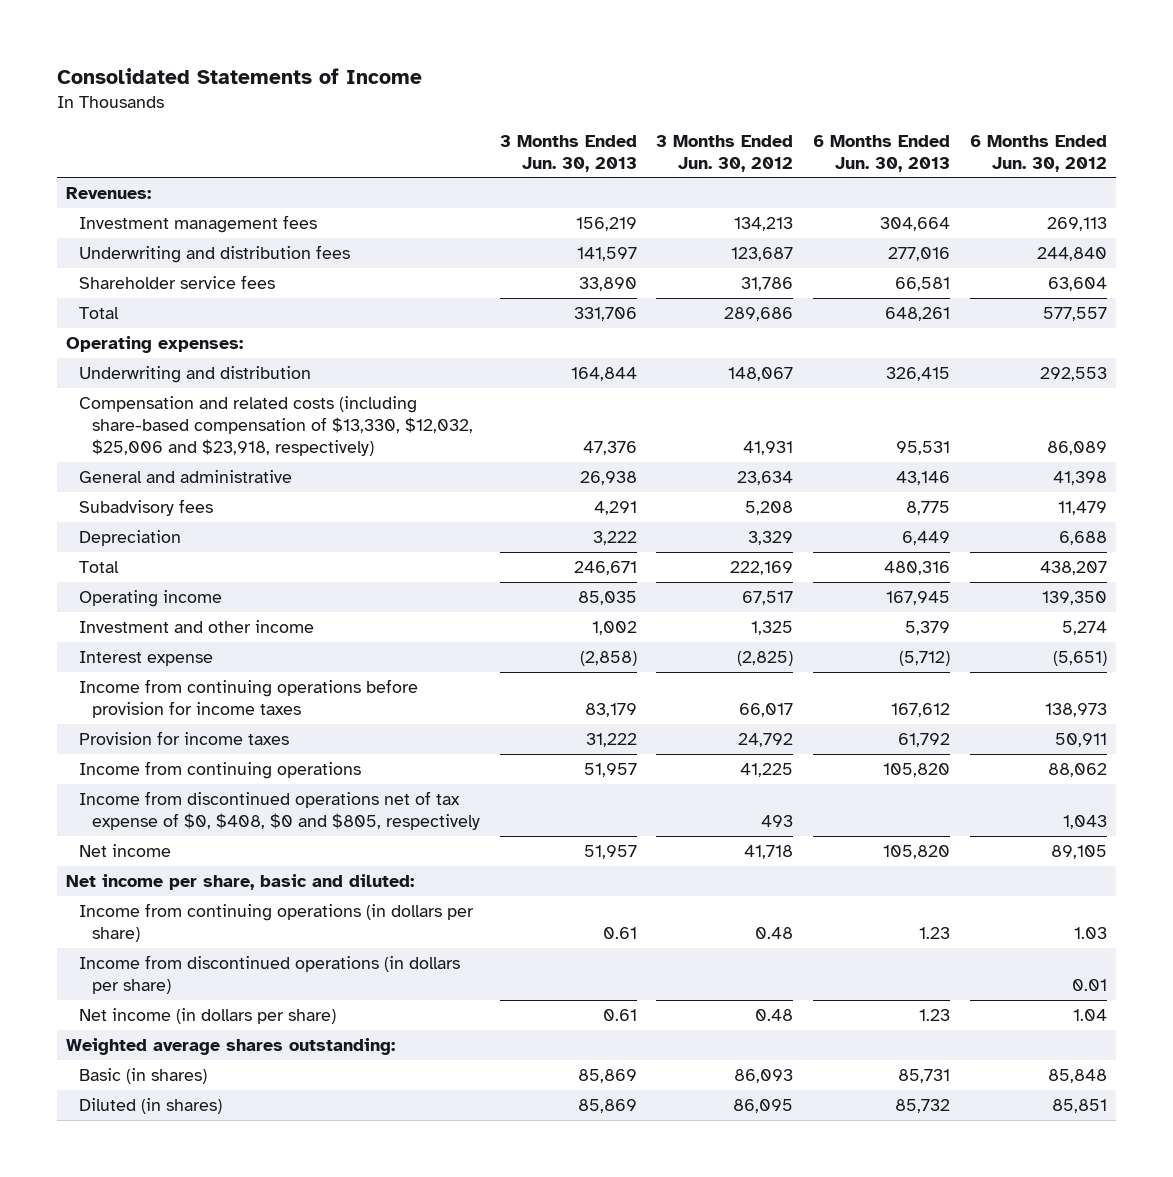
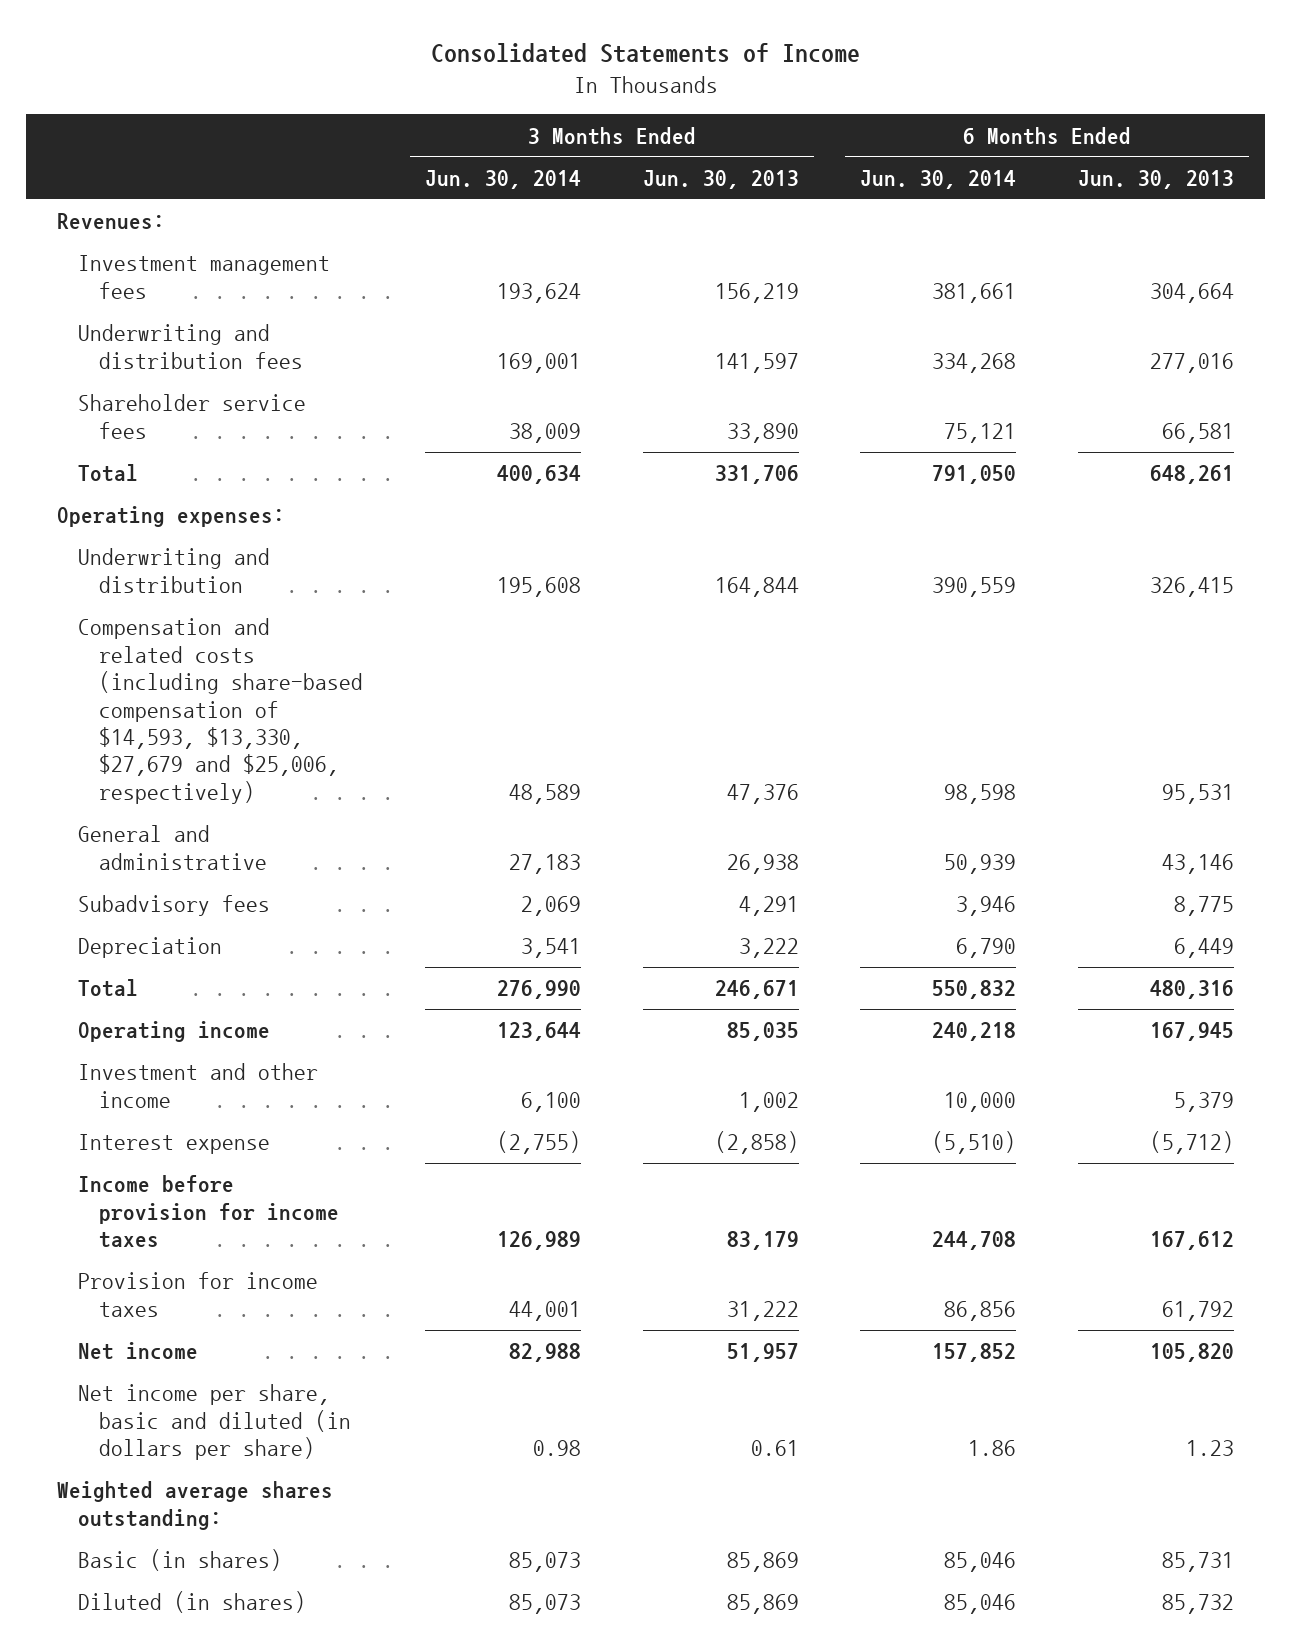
[656,134,794,172] 3 Months Ended Jun. 30, 2012 -> none
[969,134,1107,172] 6 Months Ended Jun. 30, 2012 -> none
none -> [424,169,581,189] Jun. 30, 2014
none -> [860,169,1017,189] Jun. 30, 2014
[79,395,474,456] Compensation and related costs (including share-based compensation of $13,330, $12,032, $25,006 and $23,918, respectively) -> [78,618,364,804] Compensation and related costs (including share-based compensation of $14,593, $13,330, $27,679 and $25,006, respectively)
[79,678,419,718] Income from continuing operations before provision for income taxes -> [78,1175,340,1249] Income before provision for income taxes
[79,760,362,779] Income from continuing operations -> none
[79,790,481,830] Income from discontinued operations net of tax expense of $0, $408, $0 and $805, respectively -> none
[66,873,415,890] Net income per share, basic and diluted: -> none
[79,902,475,942] Income from continuing operations (in dollars per share) -> none
[79,954,461,994] Income from discontinued operations (in dollars per share) -> none
[79,1007,337,1024] Net income (in dollars per share) -> [78,1384,352,1461] Net income per share, basic and diluted (in dollars per share)

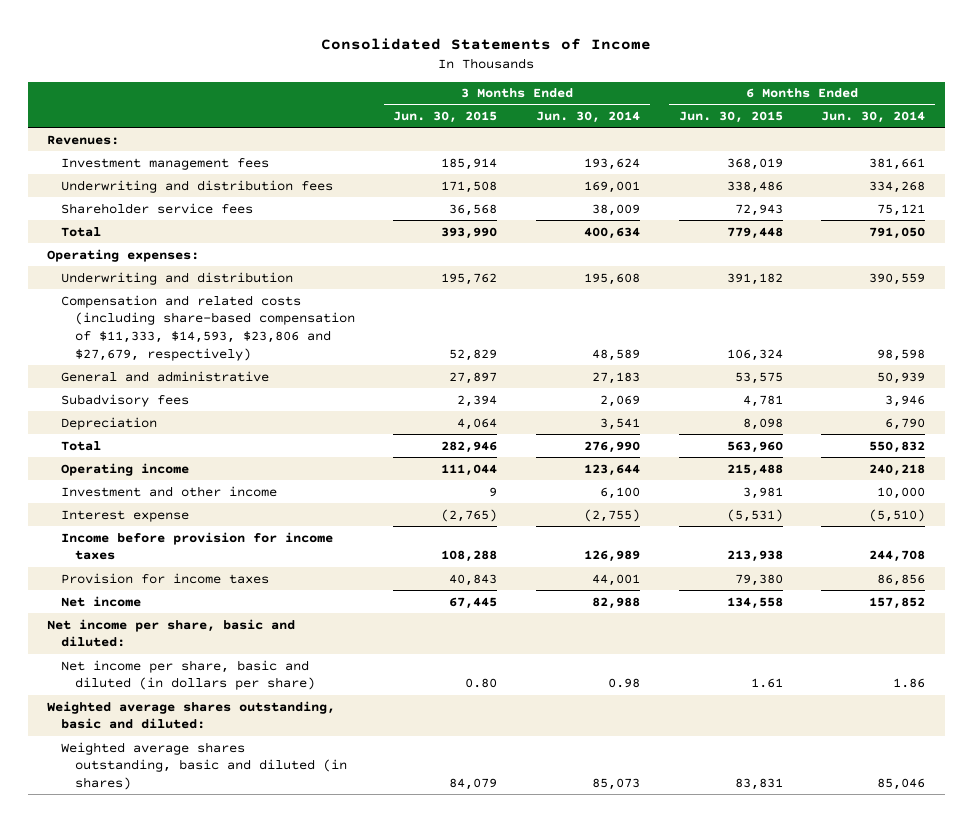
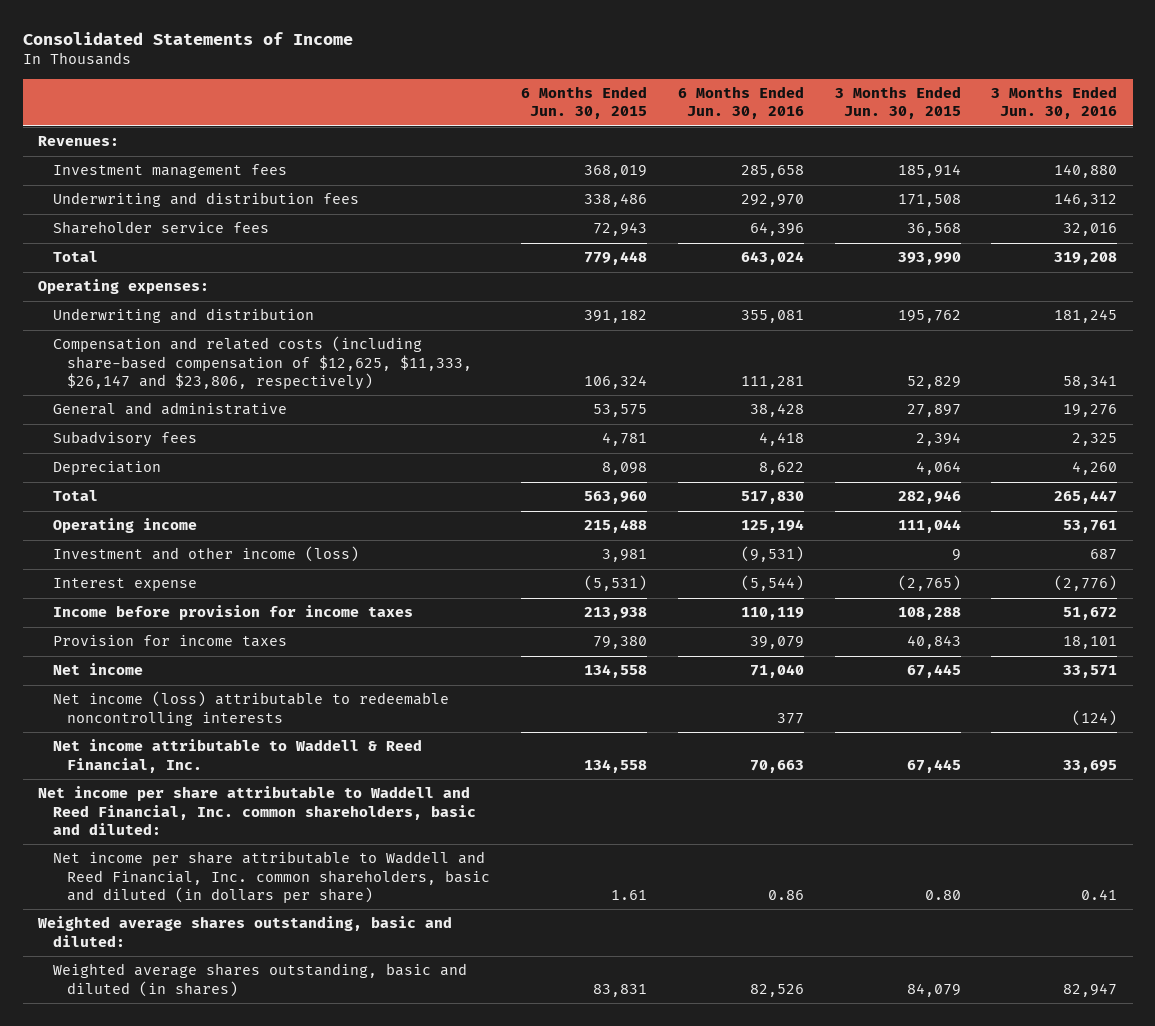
[535,111,640,124] Jun. 30, 2014 -> none
[821,111,926,124] Jun. 30, 2014 -> none
none -> [677,85,804,120] 6 Months Ended Jun. 30, 2016
none -> [991,85,1118,120] 3 Months Ended Jun. 30, 2016
[60,294,355,361] Compensation and related costs (including share-based compensation of $11,333, $14,593, $23,806 and $27,679, respectively) -> [52,336,473,391] Compensation and related costs (including share-based compensation of $12,625, $11,333, $26,147 and $23,806, respectively)
[60,485,277,497] Investment and other income -> [52,546,359,563] Investment and other income (loss)
none -> [52,691,449,726] Net income (loss) attributable to redeemable noncontrolling interests
none -> [52,739,422,773] Net income attributable to Waddell & Reed Financial, Inc.
[46,618,295,648] Net income per share, basic and diluted: -> [38,786,476,836] Net income per share attributable to Waddell and Reed Financial, Inc. common shareholders, basic and diluted:
[60,659,315,691] Net income per share, basic and diluted (in dollars per share) -> [52,851,491,904] Net income per share attributable to Waddell and Reed Financial, Inc. common shareholders, basic and diluted (in dollars per share)

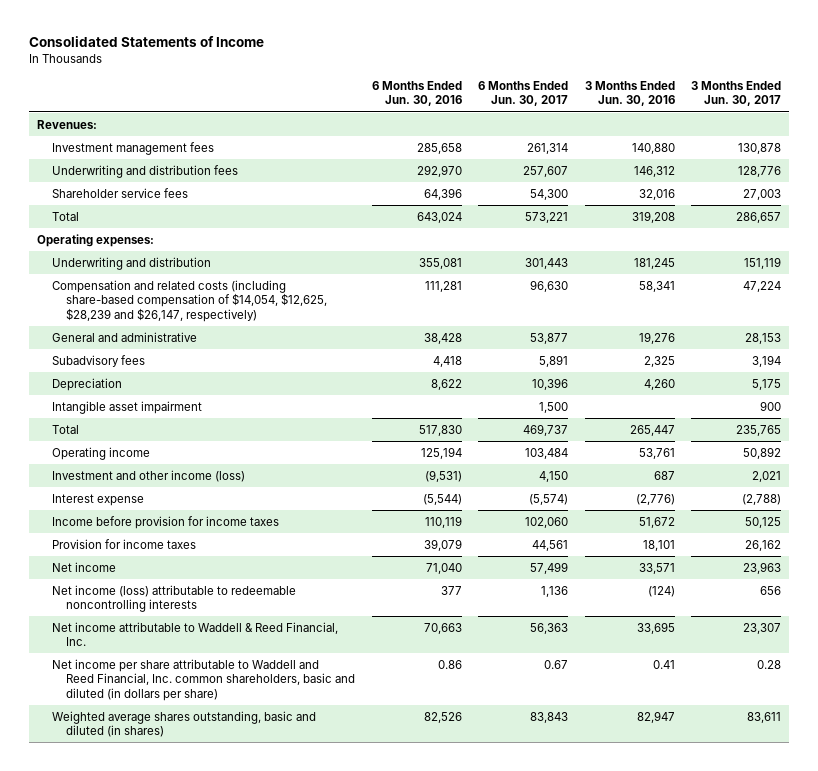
[521,85,648,120] 6 Months Ended Jun. 30, 2015 -> none
[834,85,961,120] 3 Months Ended Jun. 30, 2015 -> none
none -> [478,80,569,107] 6 Months Ended Jun. 30, 2017
none -> [691,80,782,107] 3 Months Ended Jun. 30, 2017
[52,336,473,391] Compensation and related costs (including share-based compensation of $12,625, $11,333, $26,147 and $23,806, respectively) -> [51,279,328,322] Compensation and related costs (including share-based compensation of $14,054, $12,625, $28,239 and $26,147, respectively)
none -> [51,400,202,414] Intangible asset impairment
[38,786,476,836] Net income per share attributable to Waddell and Reed Financial, Inc. common shareholders, basic and diluted: -> none
[37,916,453,947] Weighted average shares outstanding, basic and diluted: -> none

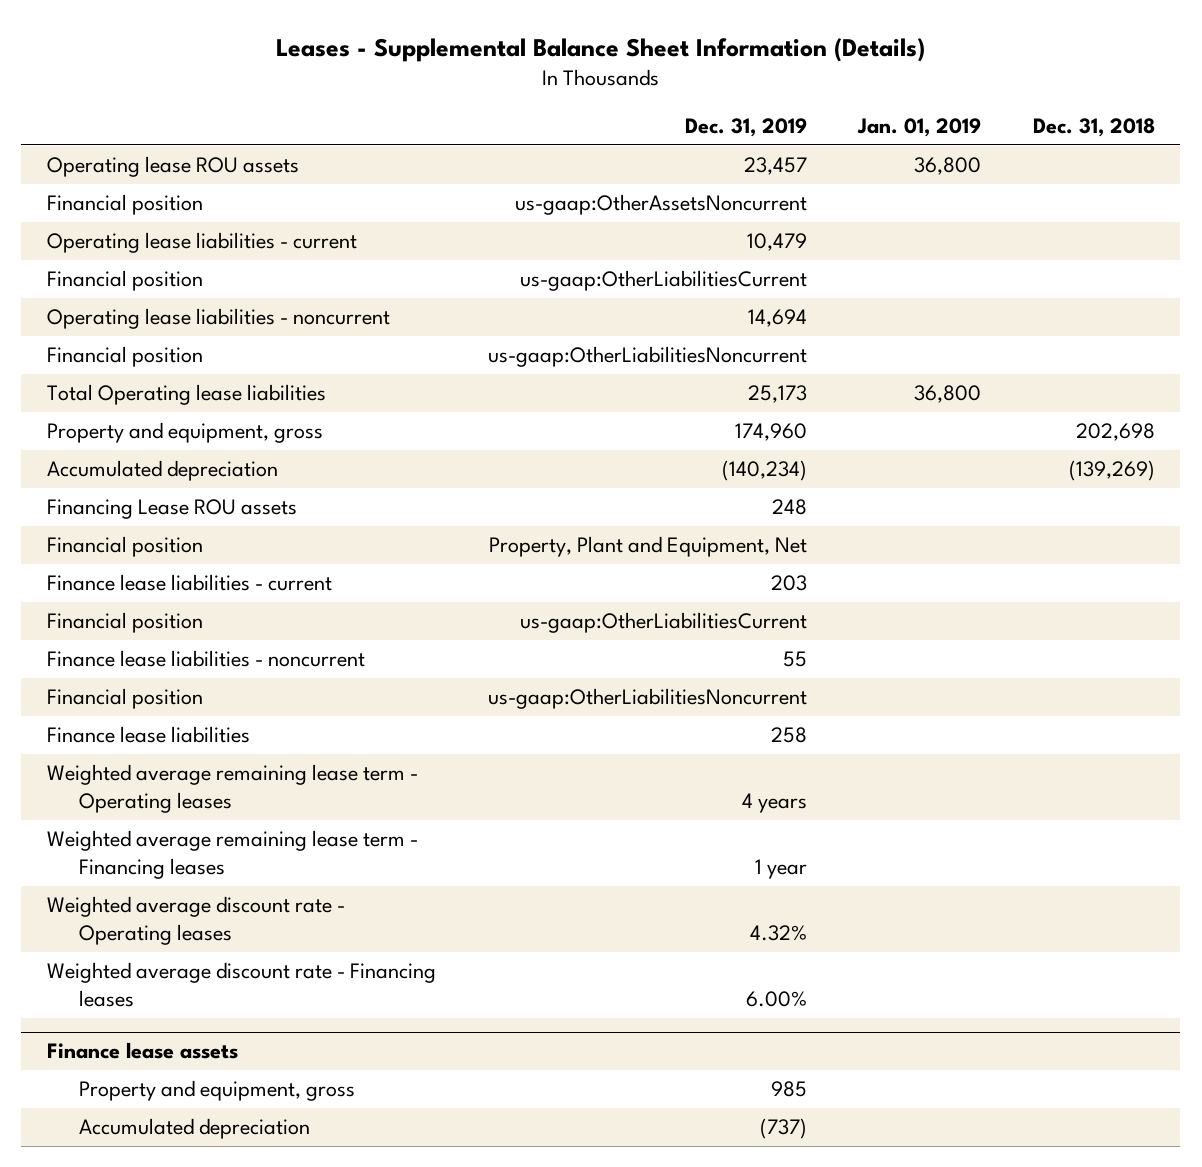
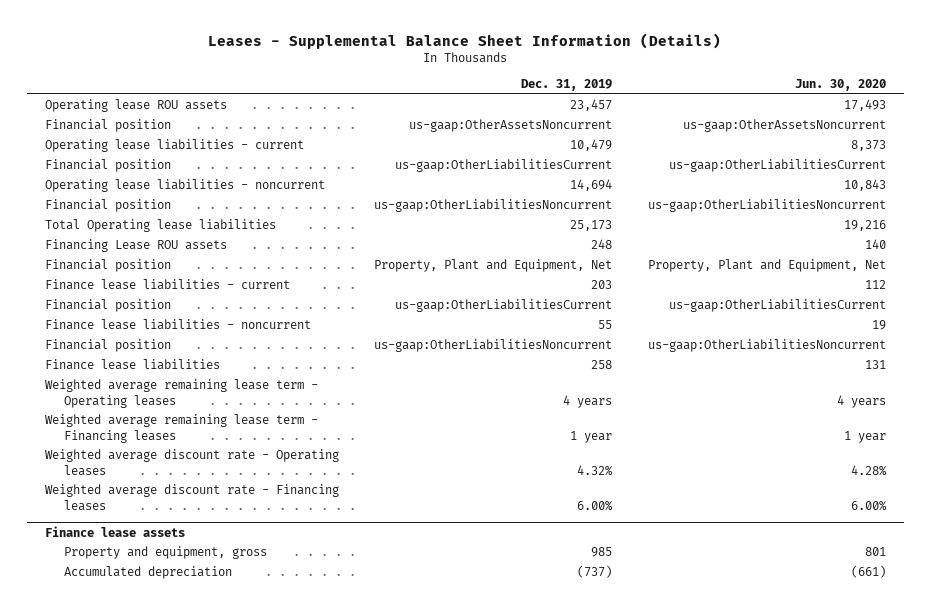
[857,118,982,138] Jan. 01, 2019 -> none
[1032,118,1155,138] Dec. 31, 2018 -> none
none -> [794,79,886,92] Jun. 30, 2020
[47,422,324,444] Property and equipment, gross -> none
[47,460,279,482] Accumulated depreciation -> none

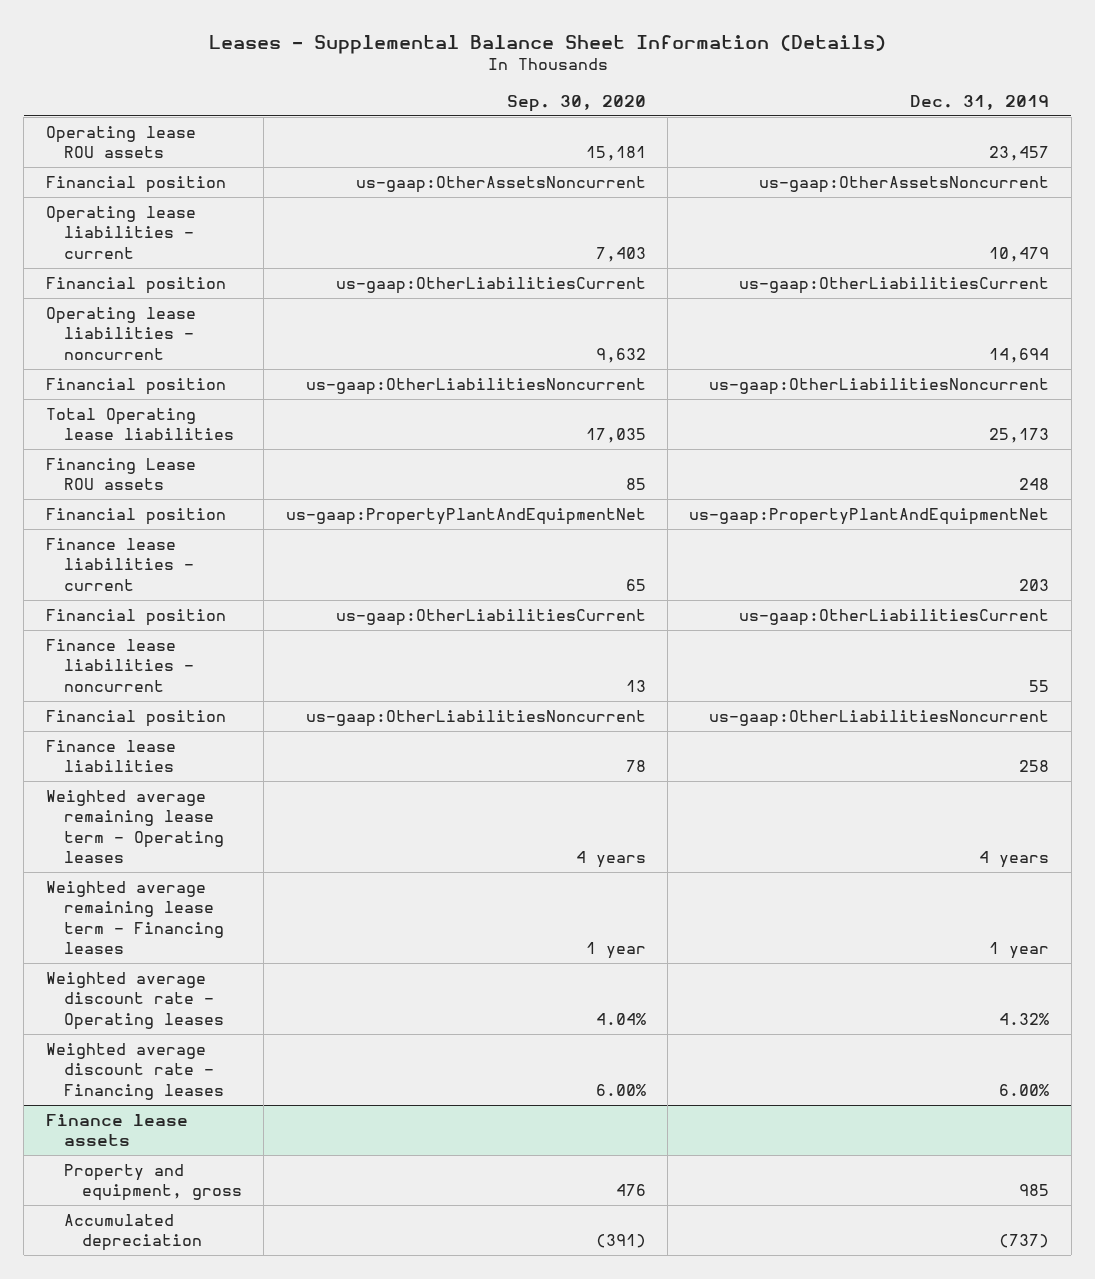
[794,79,886,92] Jun. 30, 2020 -> none
none -> [506,94,646,112] Sep. 30, 2020
[374,259,613,273] Property, Plant and Equipment, Net -> [689,508,1050,526] us-gaap:PropertyPlantAndEquipmentNet

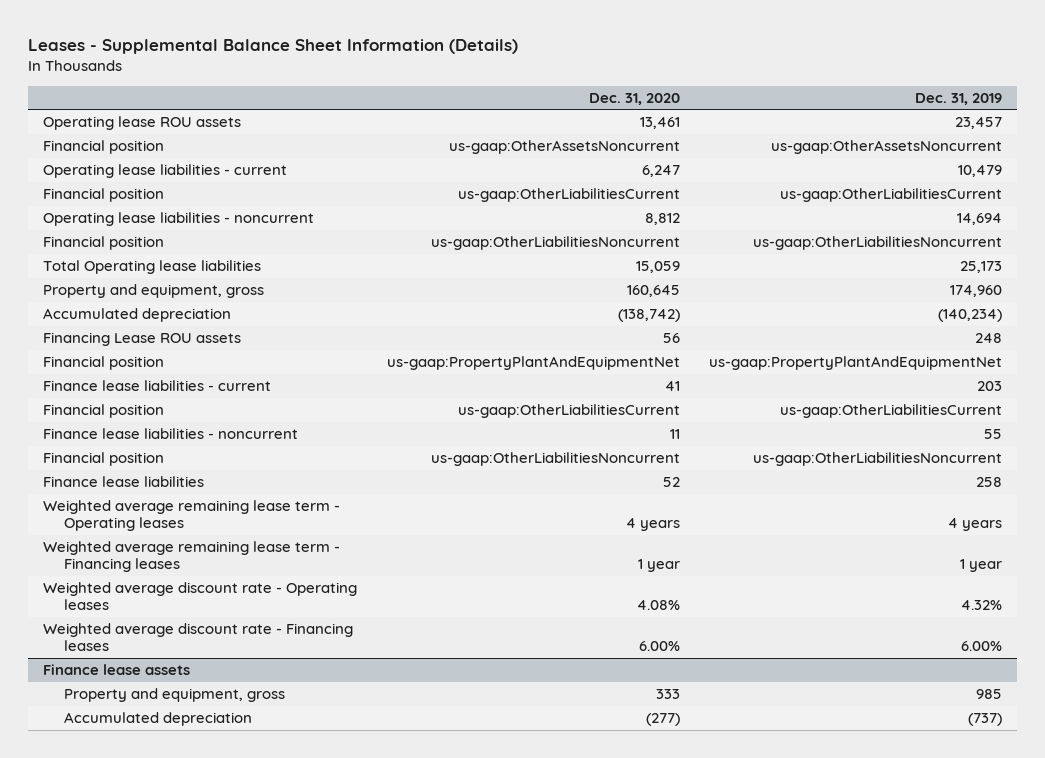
[506,94,646,112] Sep. 30, 2020 -> none
none -> [588,92,680,105] Dec. 31, 2020
none -> [42,284,264,299] Property and equipment, gross
none -> [42,308,231,323] Accumulated depreciation

